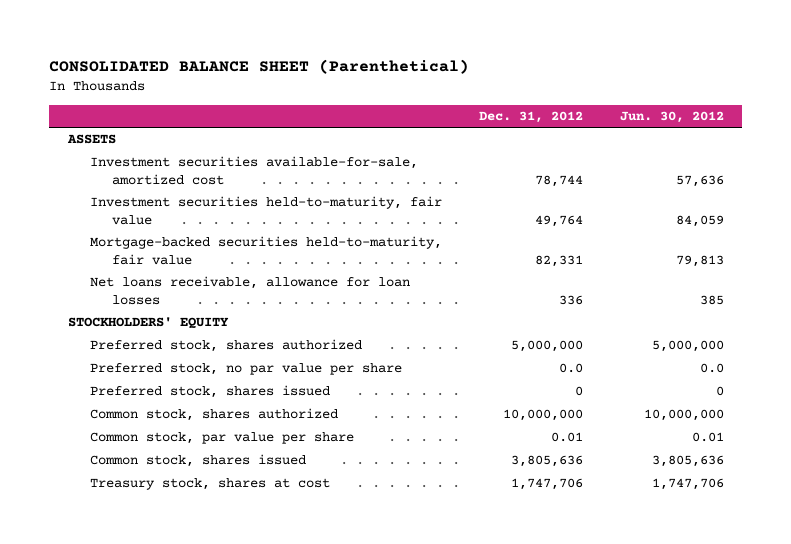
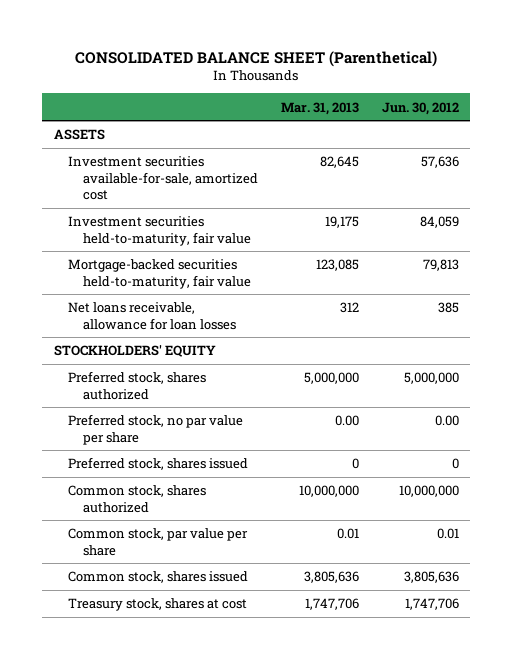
[478,111,583,124] Dec. 31, 2012 -> none
none -> [280,101,359,115] Mar. 31, 2013
[699,363,724,374] 0.0 -> [434,415,459,427] 0.00

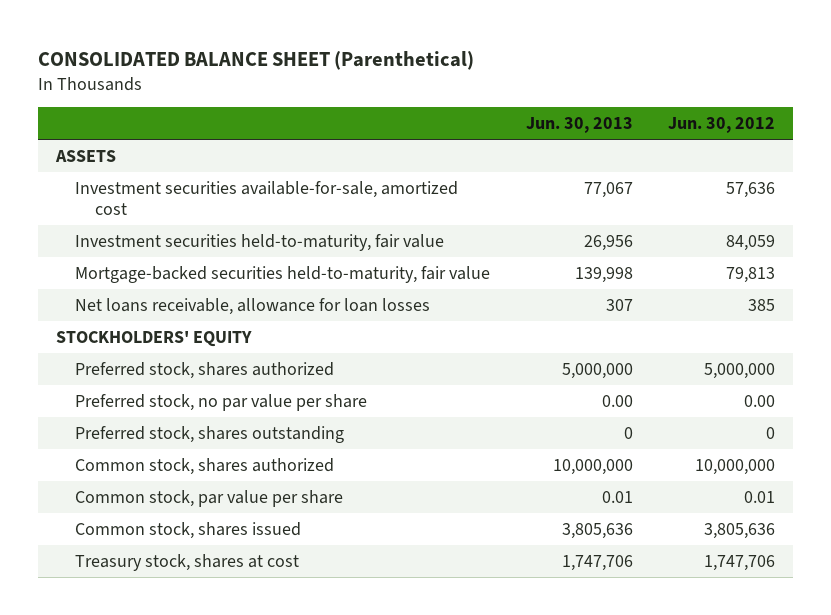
[280,101,359,115] Mar. 31, 2013 -> none
none -> [525,117,633,134] Jun. 30, 2013
[68,457,249,471] Preferred stock, shares issued -> [75,425,345,443] Preferred stock, shares outstanding

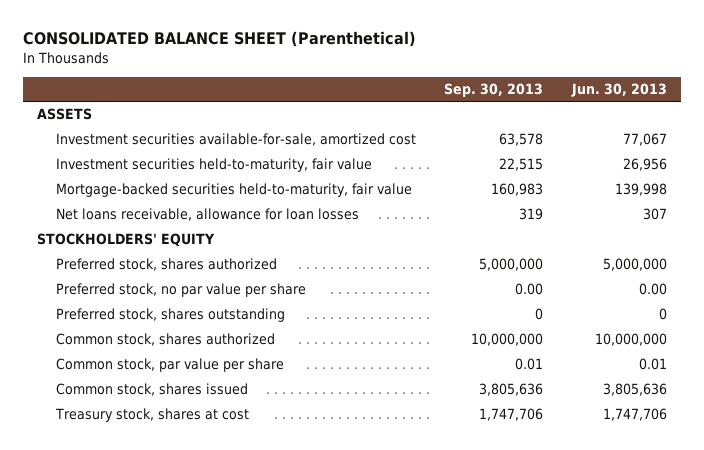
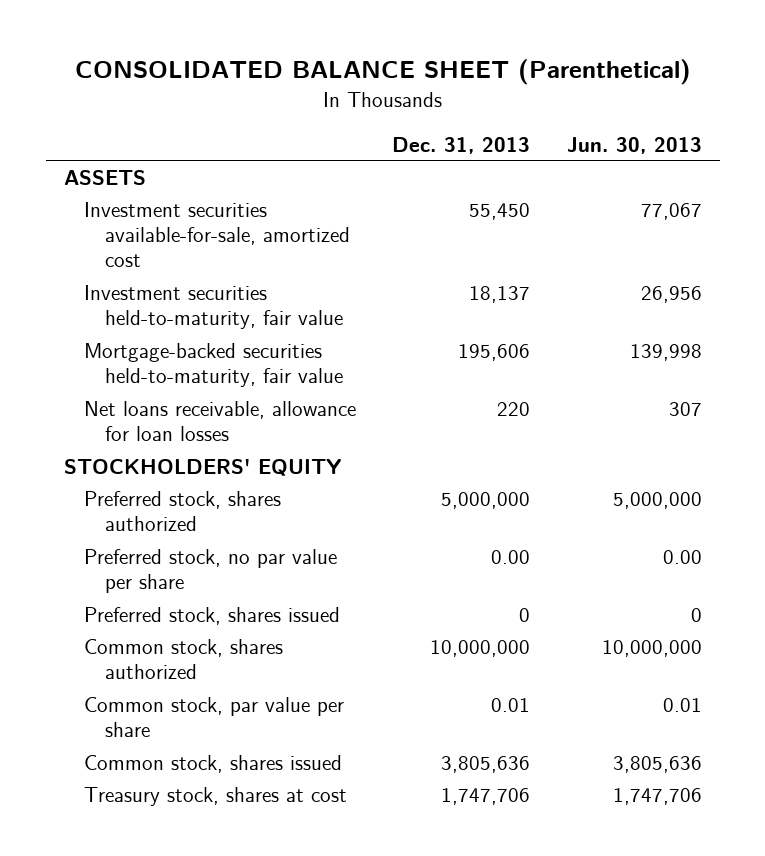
[444,83,544,98] Sep. 30, 2013 -> none
none -> [392,136,531,154] Dec. 31, 2013
[55,308,285,323] Preferred stock, shares outstanding -> [84,606,341,625] Preferred stock, shares issued

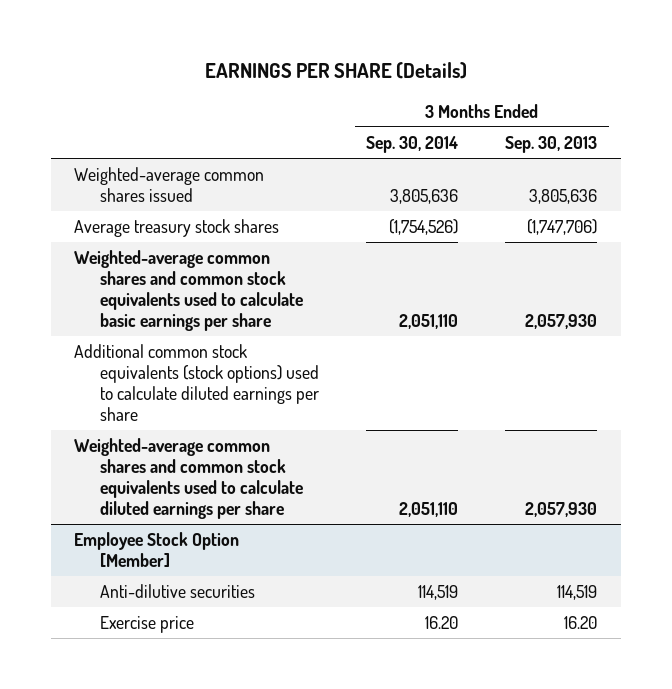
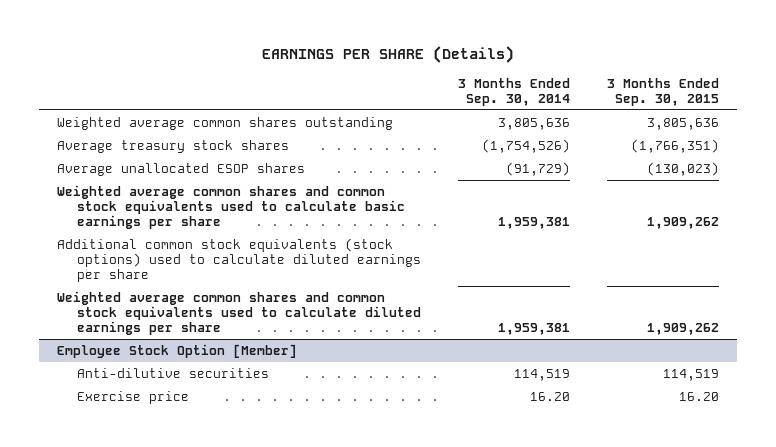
[505,135,598,153] Sep. 30, 2013 -> none
none -> [606,77,719,106] 3 Months Ended Sep. 30, 2015
[74,167,265,202] Weighted-average common shares issued -> [57,117,394,131] Weighted average common shares outstanding
none -> [57,163,306,177] Average unallocated ESOP shares
[74,250,304,331] Weighted-average common shares and common stock equivalents used to calculate basic earnings per share -> [57,185,405,229] Weighted average common shares and common stock equivalents used to calculate basic earnings per share
[399,313,459,329] 2,051,110 -> [497,216,570,229] 1,959,381
[74,438,304,519] Weighted-average common shares and common stock equivalents used to calculate diluted earnings per share -> [57,291,421,335] Weighted average common shares and common stock equivalents used to calculate diluted earnings per share
[399,501,459,517] 2,051,110 -> [497,322,570,335] 1,959,381

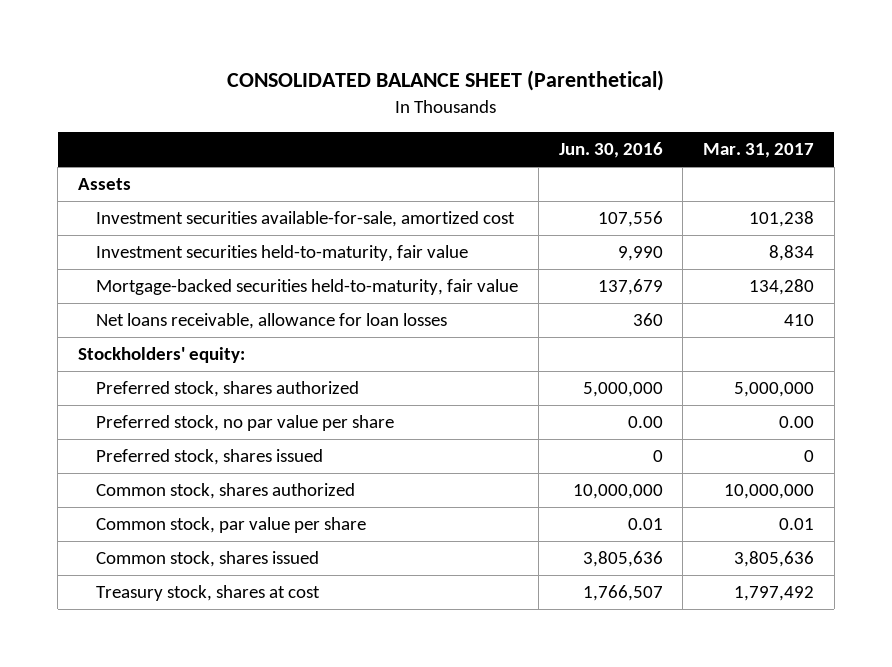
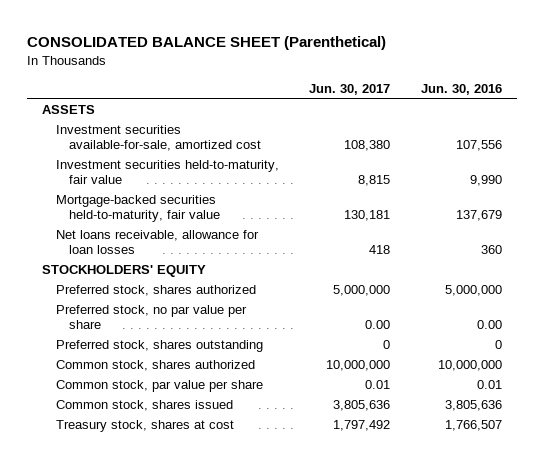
[703,143,815,159] Mar. 31, 2017 -> none
none -> [309,83,391,95] Jun. 30, 2017
[77,178,131,191] Assets -> [42,104,96,114] ASSETS
[77,347,245,364] Stockholders' equity: -> [42,264,207,277] STOCKHOLDERS' EQUITY
[96,449,324,466] Preferred stock, shares issued -> [55,339,263,352] Preferred stock, shares outstanding

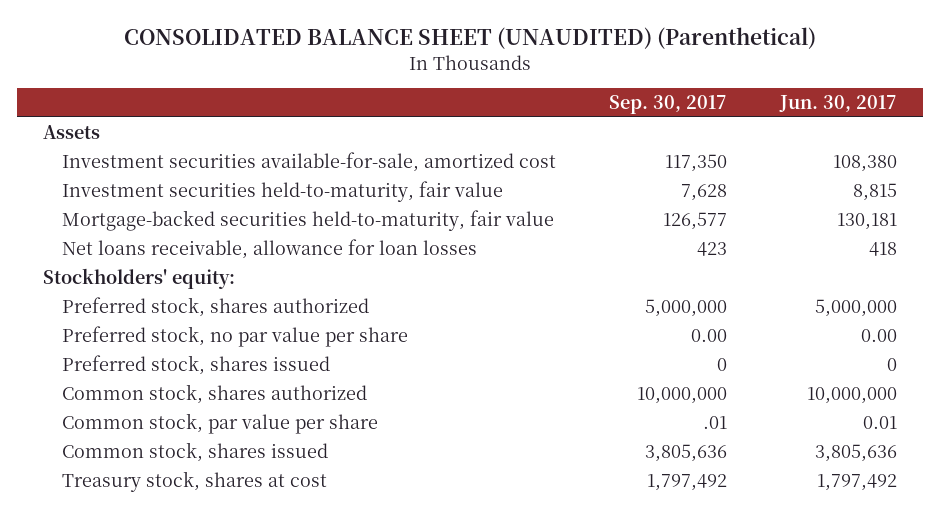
[26,36,386,51] CONSOLIDATED BALANCE SHEET (Parenthetical) -> [124,26,817,49] CONSOLIDATED BALANCE SHEET (UNAUDITED) (Parenthetical)
[420,83,502,95] Jun. 30, 2016 -> none
none -> [609,94,728,114] Sep. 30, 2017
[42,104,96,114] ASSETS -> [43,125,101,140] Assets
[42,264,207,277] STOCKHOLDERS' EQUITY -> [43,268,236,290] Stockholders' equity:
[55,339,263,352] Preferred stock, shares outstanding -> [62,355,331,376] Preferred stock, shares issued

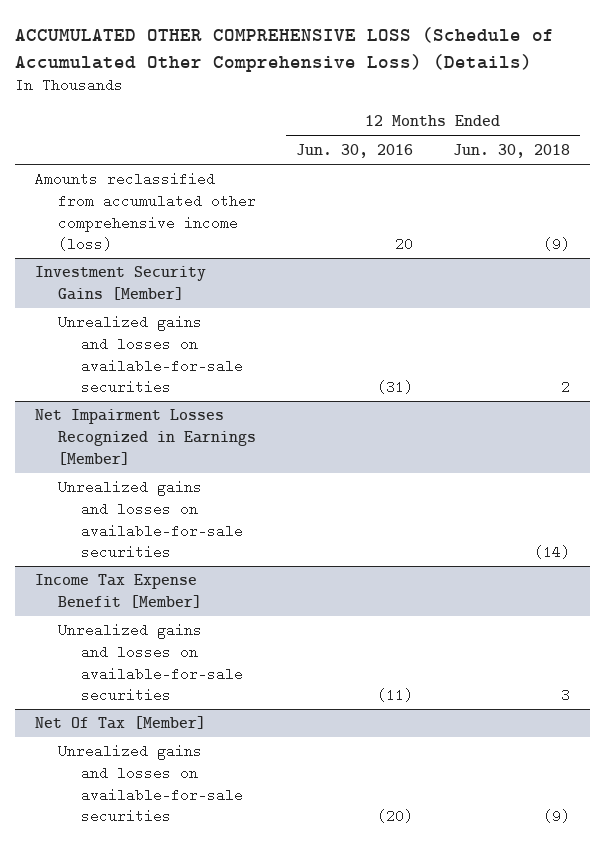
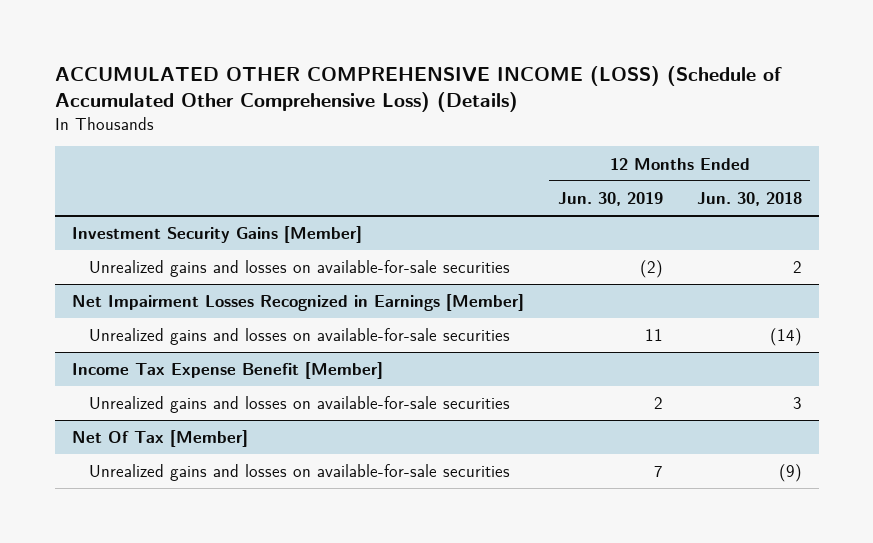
[15,27,555,72] ACCUMULATED OTHER COMPREHENSIVE LOSS (Schedule of Accumulated Other Comprehensive Loss) (Details) -> [54,65,782,112] ACCUMULATED OTHER COMPREHENSIVE INCOME (LOSS) (Schedule of Accumulated Other Comprehensive Loss) (Details)
[296,143,414,158] Jun. 30, 2016 -> none
none -> [557,191,663,206] Jun. 30, 2019
[35,172,257,252] Amounts reclassified from accumulated other comprehensive income (loss) -> none

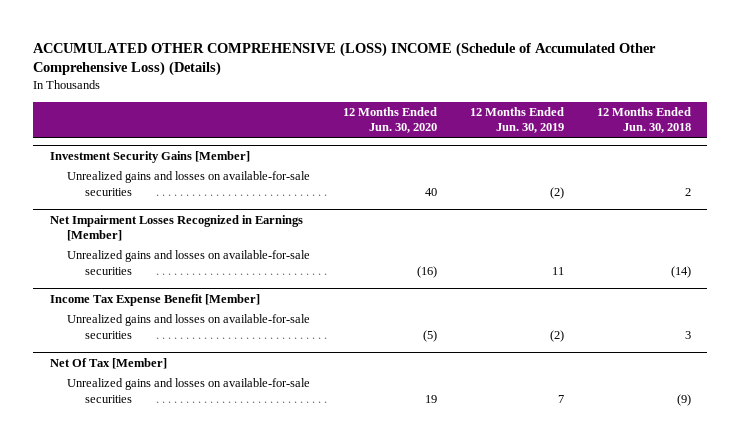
[54,65,782,112] ACCUMULATED OTHER COMPREHENSIVE INCOME (LOSS) (Schedule of Accumulated Other Comprehensive Loss) (Details) -> [33,41,657,77] ACCUMULATED OTHER COMPREHENSIVE (LOSS) INCOME (Schedule of Accumulated Other Comprehensive Loss) (Details)
none -> [343,106,438,134] 12 Months Ended Jun. 30, 2020
[653,397,663,410] 2 -> [550,329,565,342] (2)

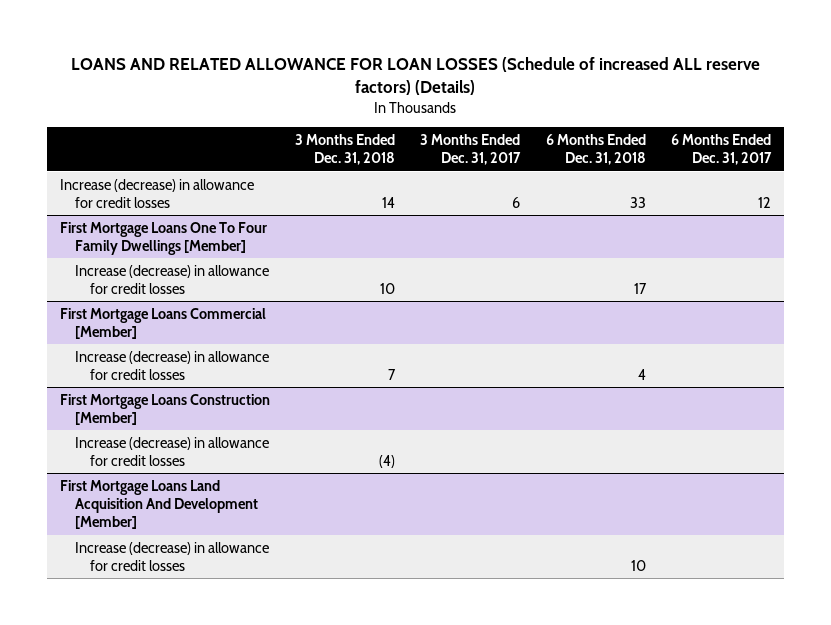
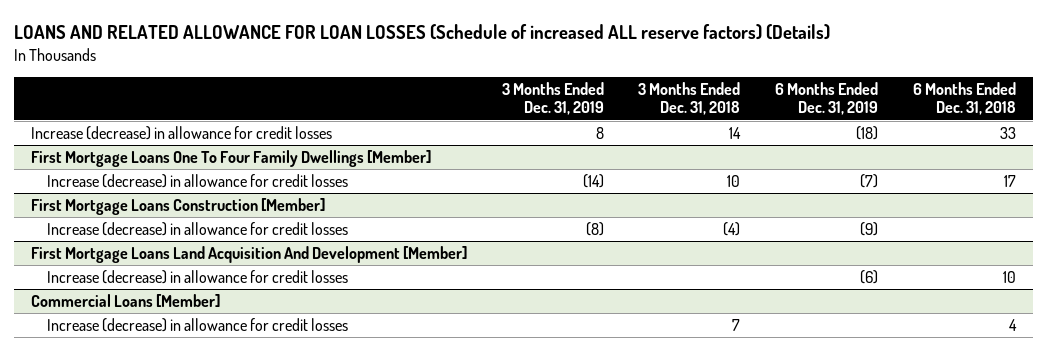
[420,134,522,166] 3 Months Ended Dec. 31, 2017 -> none
[670,134,772,166] 6 Months Ended Dec. 31, 2017 -> none
none -> [501,81,604,116] 3 Months Ended Dec. 31, 2019
none -> [774,81,878,116] 6 Months Ended Dec. 31, 2019
[59,307,266,340] First Mortgage Loans Commercial [Member] -> none
[74,350,269,381] Increase (decrease) in allowance for credit losses -> none
none -> [31,294,221,308] Commercial Loans [Member]
none -> [47,318,349,333] Increase (decrease) in allowance for credit losses

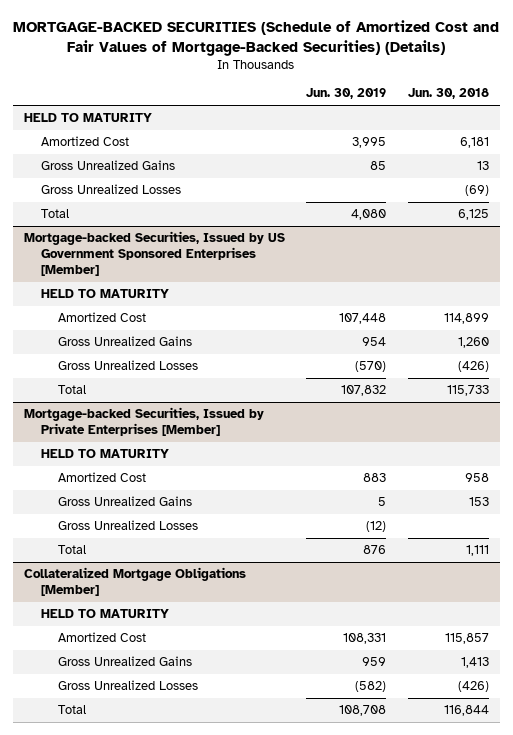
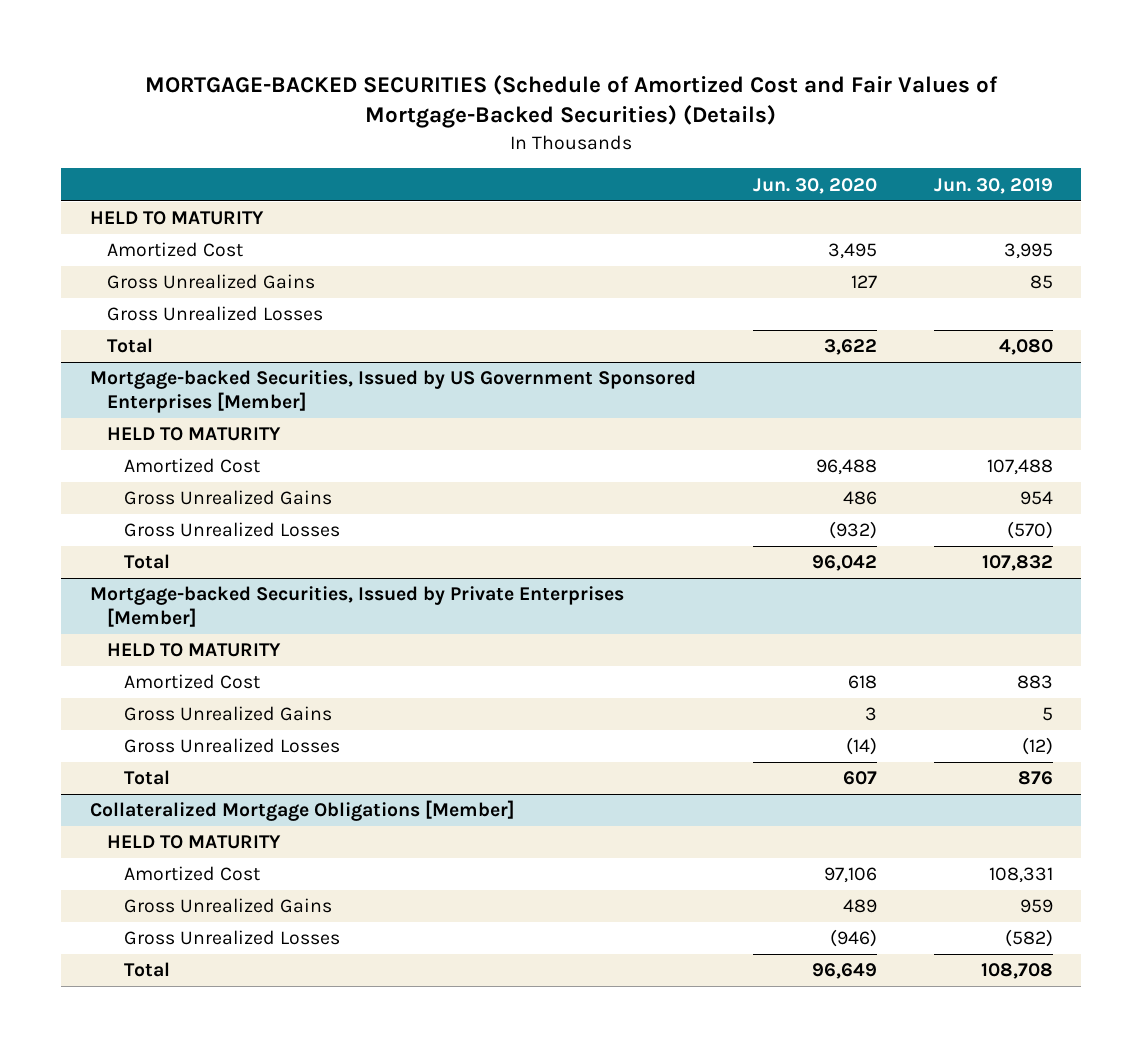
[407,88,489,100] Jun. 30, 2018 -> none
none -> [752,177,877,194] Jun. 30, 2020
[339,313,387,325] 107,448 -> [986,459,1053,476] 107,488

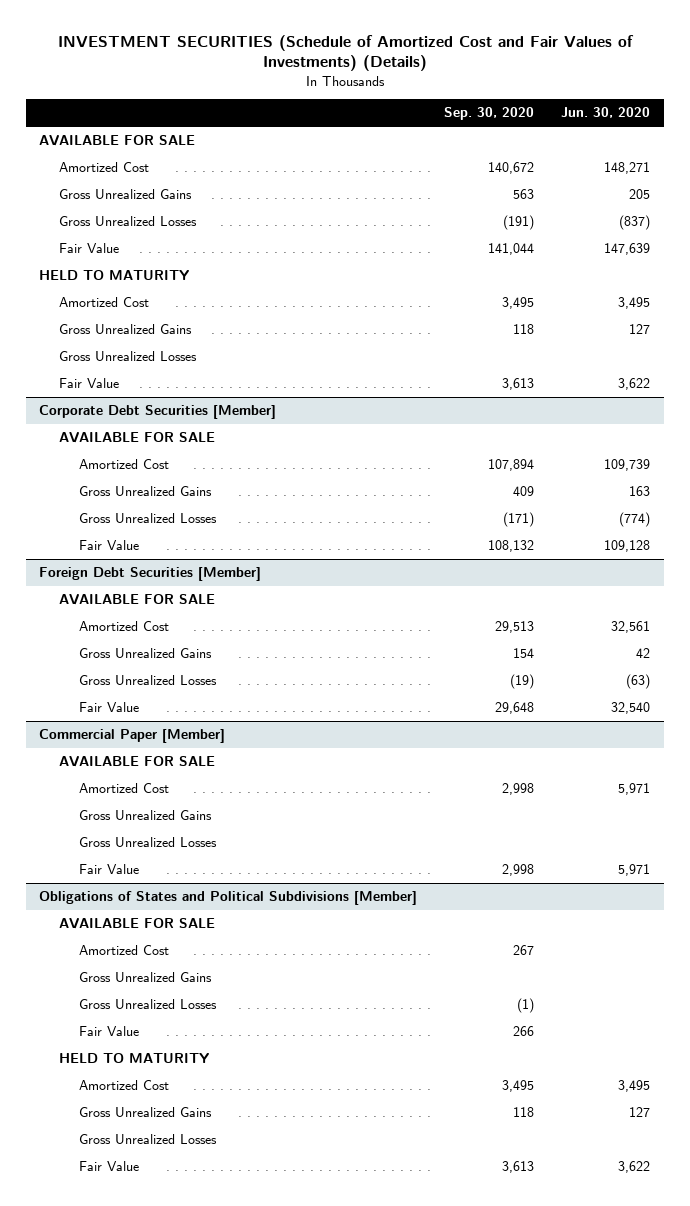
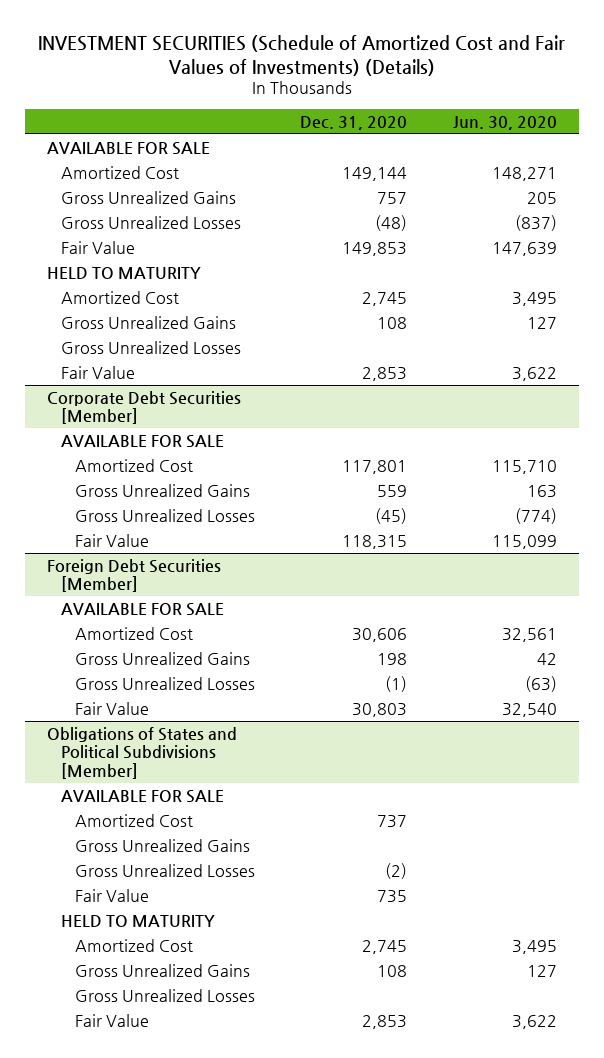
[444,107,535,121] Sep. 30, 2020 -> none
none -> [300,115,408,130] Dec. 31, 2020
[604,459,651,472] 109,739 -> [491,459,557,474] 115,710
[604,540,651,553] 109,128 -> [491,534,557,549] 115,099
[39,729,226,744] Commercial Paper [Member] -> none
[59,756,216,768] AVAILABLE FOR SALE -> none
[79,783,170,794] Amortized Cost -> none
[79,810,213,821] Gross Unrealized Gains -> none
[79,837,218,848] Gross Unrealized Losses -> none
[79,864,140,875] Fair Value -> none

